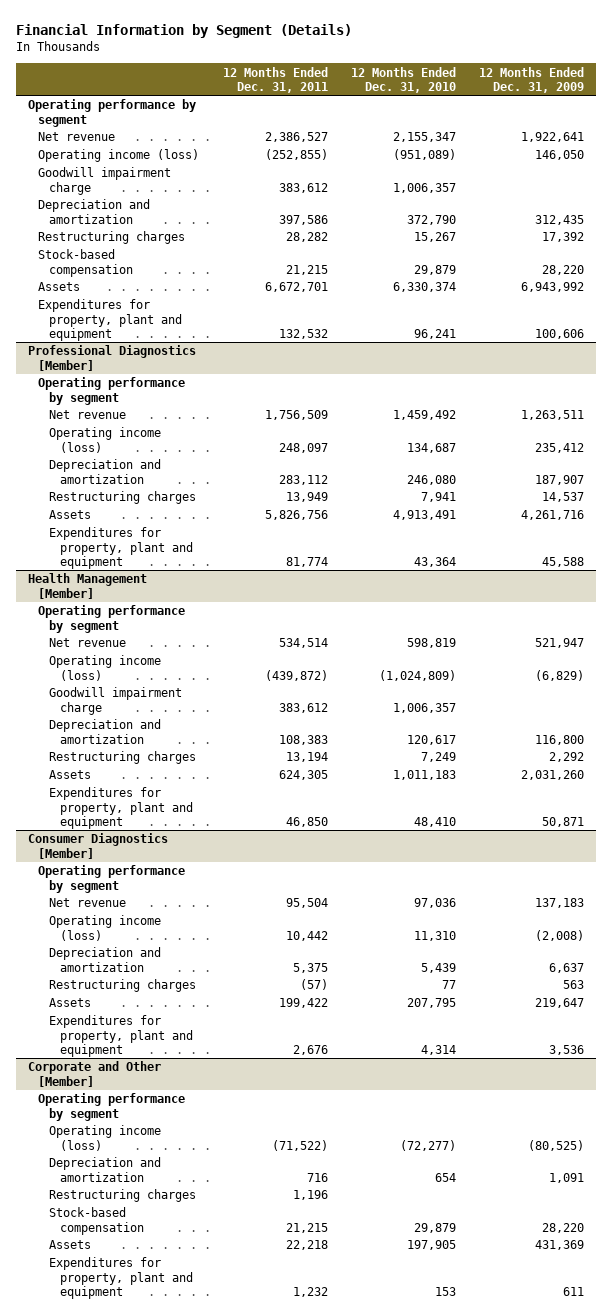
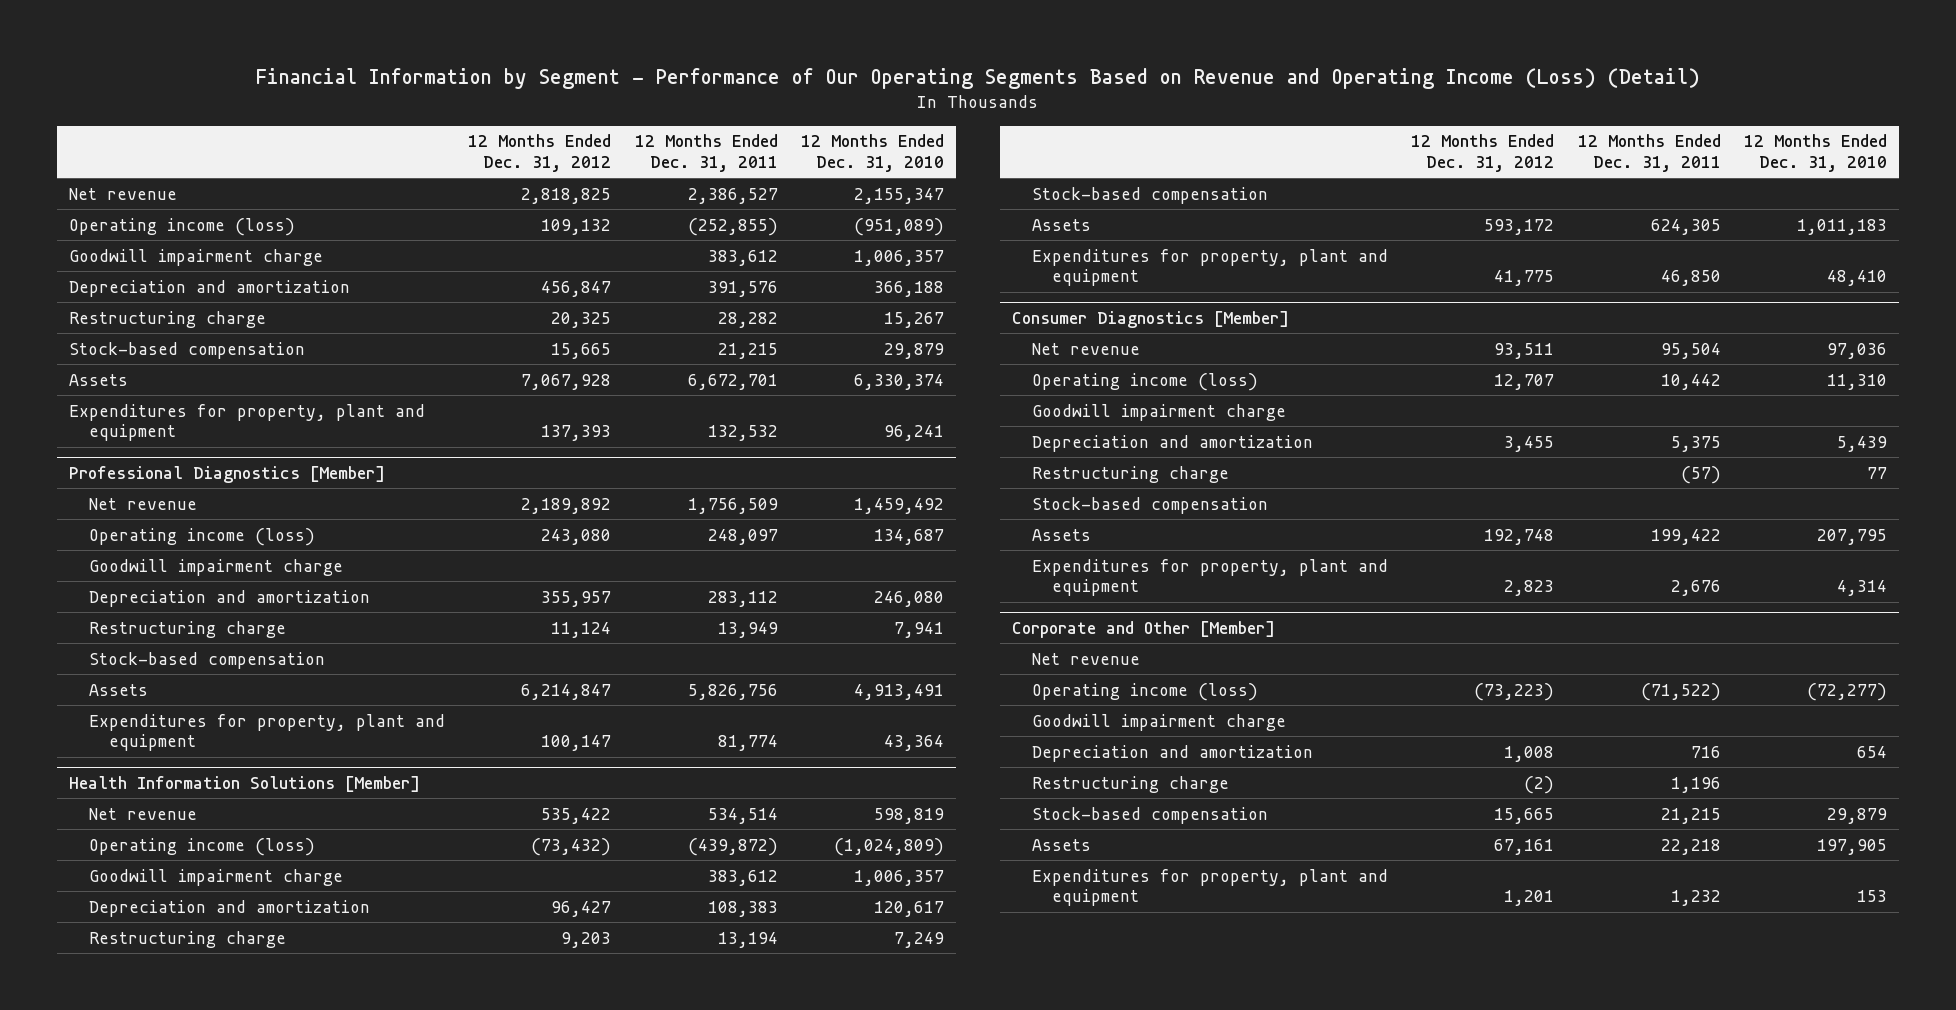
[16,23,353,38] Financial Information by Segment (Details) -> [255,68,1700,90] Financial Information by Segment - Performance of Our Operating Segments Based on Revenue and Operating Income (Loss) (Detail)
[479,66,585,93] 12 Months Ended Dec. 31, 2009 -> none
none -> [468,134,612,173] 12 Months Ended Dec. 31, 2012
[27,99,196,127] Operating performance by segment -> none
[278,214,328,225] 397,586 -> [707,280,778,297] 391,576
[407,214,457,225] 372,790 -> [874,280,945,297] 366,188
[38,231,186,245] Restructuring charges -> [68,310,266,328] Restructuring charge
[38,377,186,405] Operating performance by segment -> none
none -> [88,558,343,576] Goodwill impairment charge
[49,491,197,505] Restructuring charges -> [88,620,286,638] Restructuring charge
none -> [88,651,325,669] Stock-based compensation
[27,573,147,599] Health Management [Member] -> none
[38,605,186,633] Operating performance by segment -> none
none -> [68,775,420,792] Health Information Solutions [Member]
[49,751,197,765] Restructuring charges -> [88,930,286,948] Restructuring charge
none -> [1031,186,1268,204] Stock-based compensation
[38,865,186,893] Operating performance by segment -> none
none -> [1031,403,1286,421] Goodwill impairment charge
[49,979,197,993] Restructuring charges -> [1031,465,1229,483] Restructuring charge
none -> [1031,496,1268,514] Stock-based compensation
[38,1093,186,1121] Operating performance by segment -> none
none -> [1031,652,1140,665] Net revenue
none -> [1031,713,1286,731] Goodwill impairment charge
[49,1189,197,1203] Restructuring charges -> [1031,775,1229,793] Restructuring charge

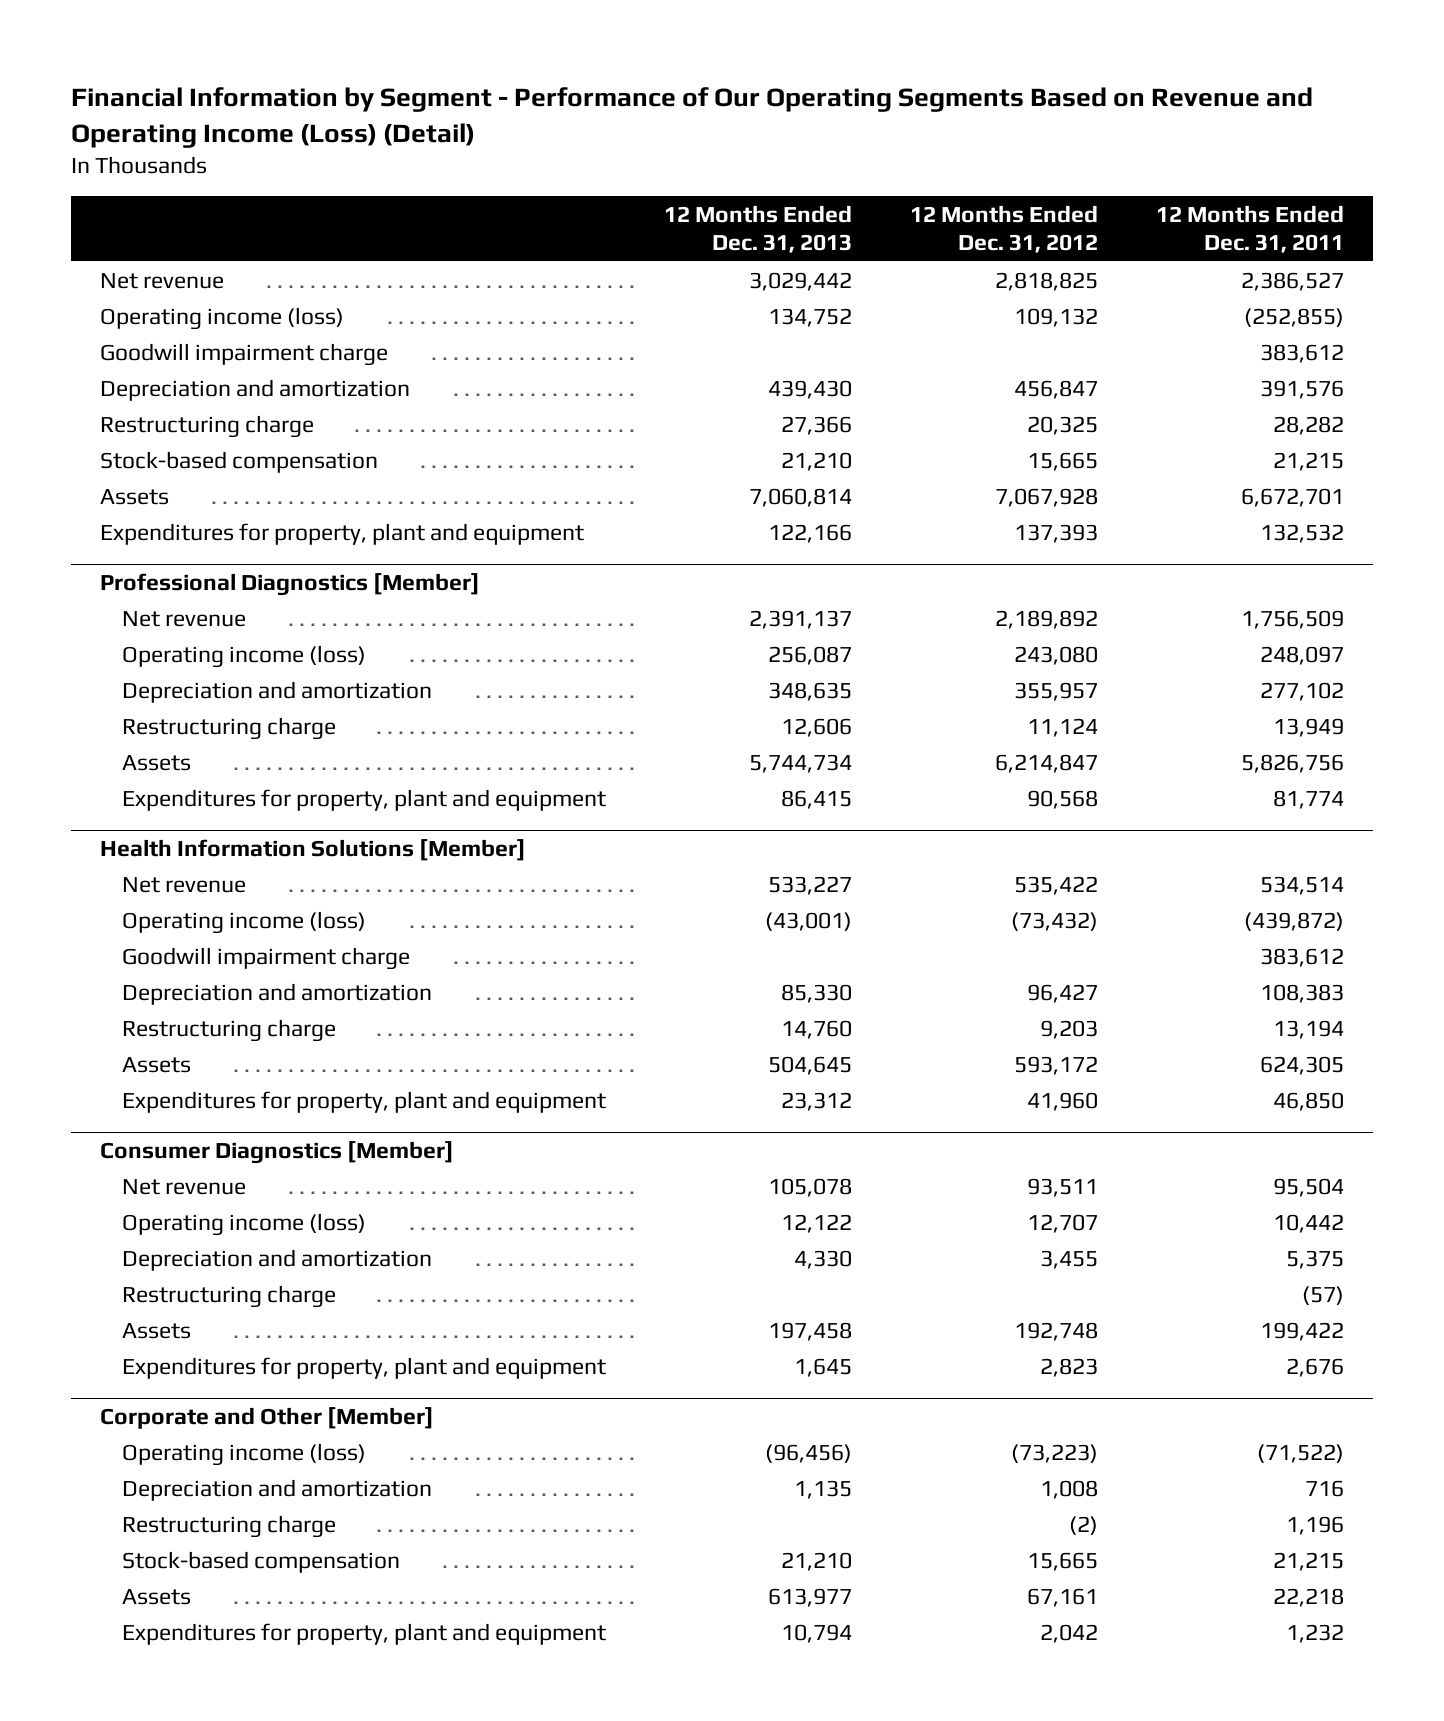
[801,134,945,173] 12 Months Ended Dec. 31, 2010 -> none
none -> [663,204,852,254] 12 Months Ended Dec. 31, 2013
[88,558,343,576] Goodwill impairment charge -> none
[707,590,778,607] 283,112 -> [1260,681,1345,701] 277,102
[88,651,325,669] Stock-based compensation -> none
[541,735,612,752] 100,147 -> [1027,789,1099,809] 90,568
[1031,186,1268,204] Stock-based compensation -> none
[1494,270,1555,287] 41,775 -> [1027,1091,1099,1111] 41,960
[1031,403,1286,421] Goodwill impairment charge -> none
[1031,496,1268,514] Stock-based compensation -> none
[1031,652,1140,665] Net revenue -> none
[1031,713,1286,731] Goodwill impairment charge -> none
[1504,890,1555,907] 1,201 -> [1040,1623,1099,1643] 2,042

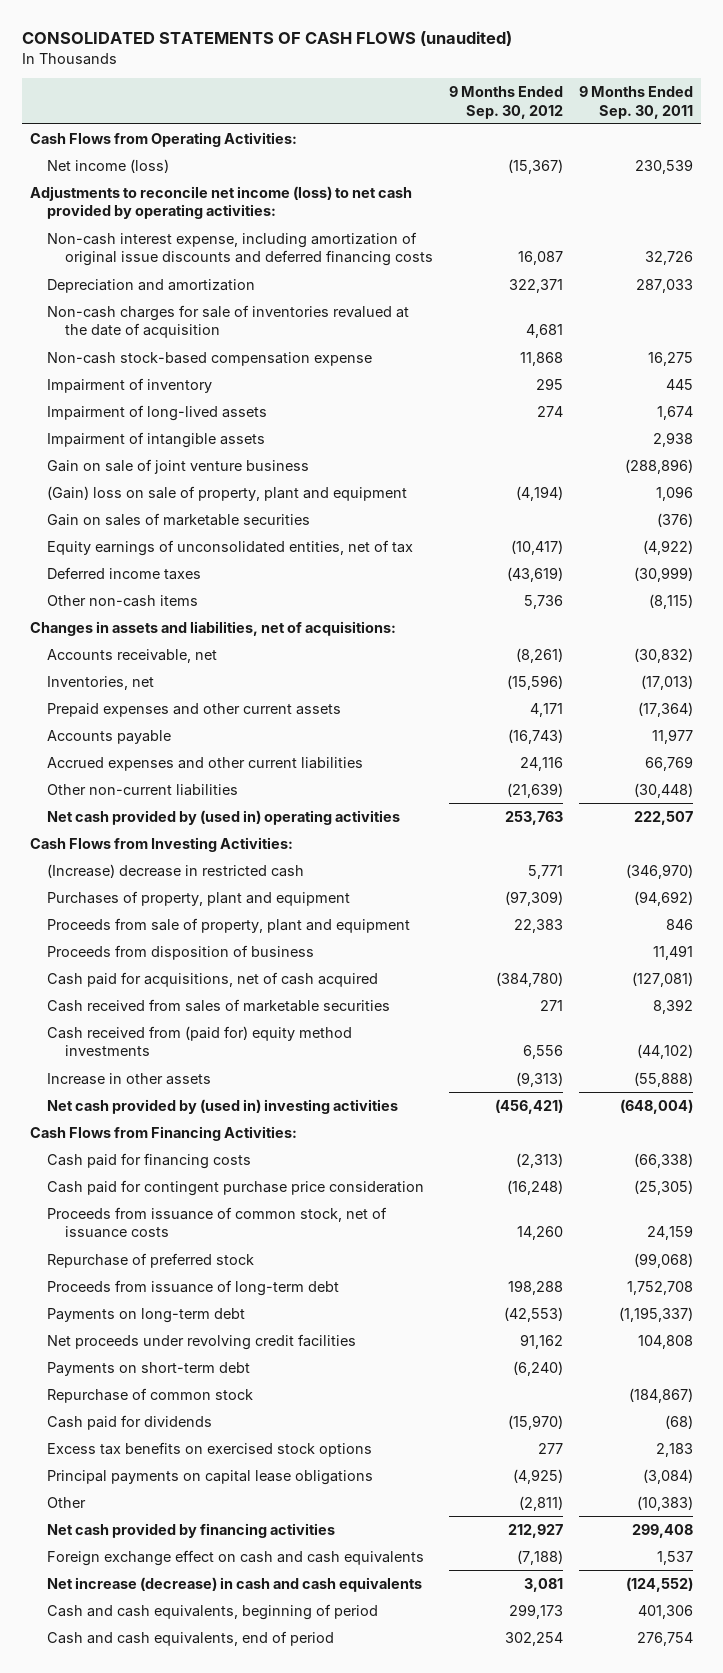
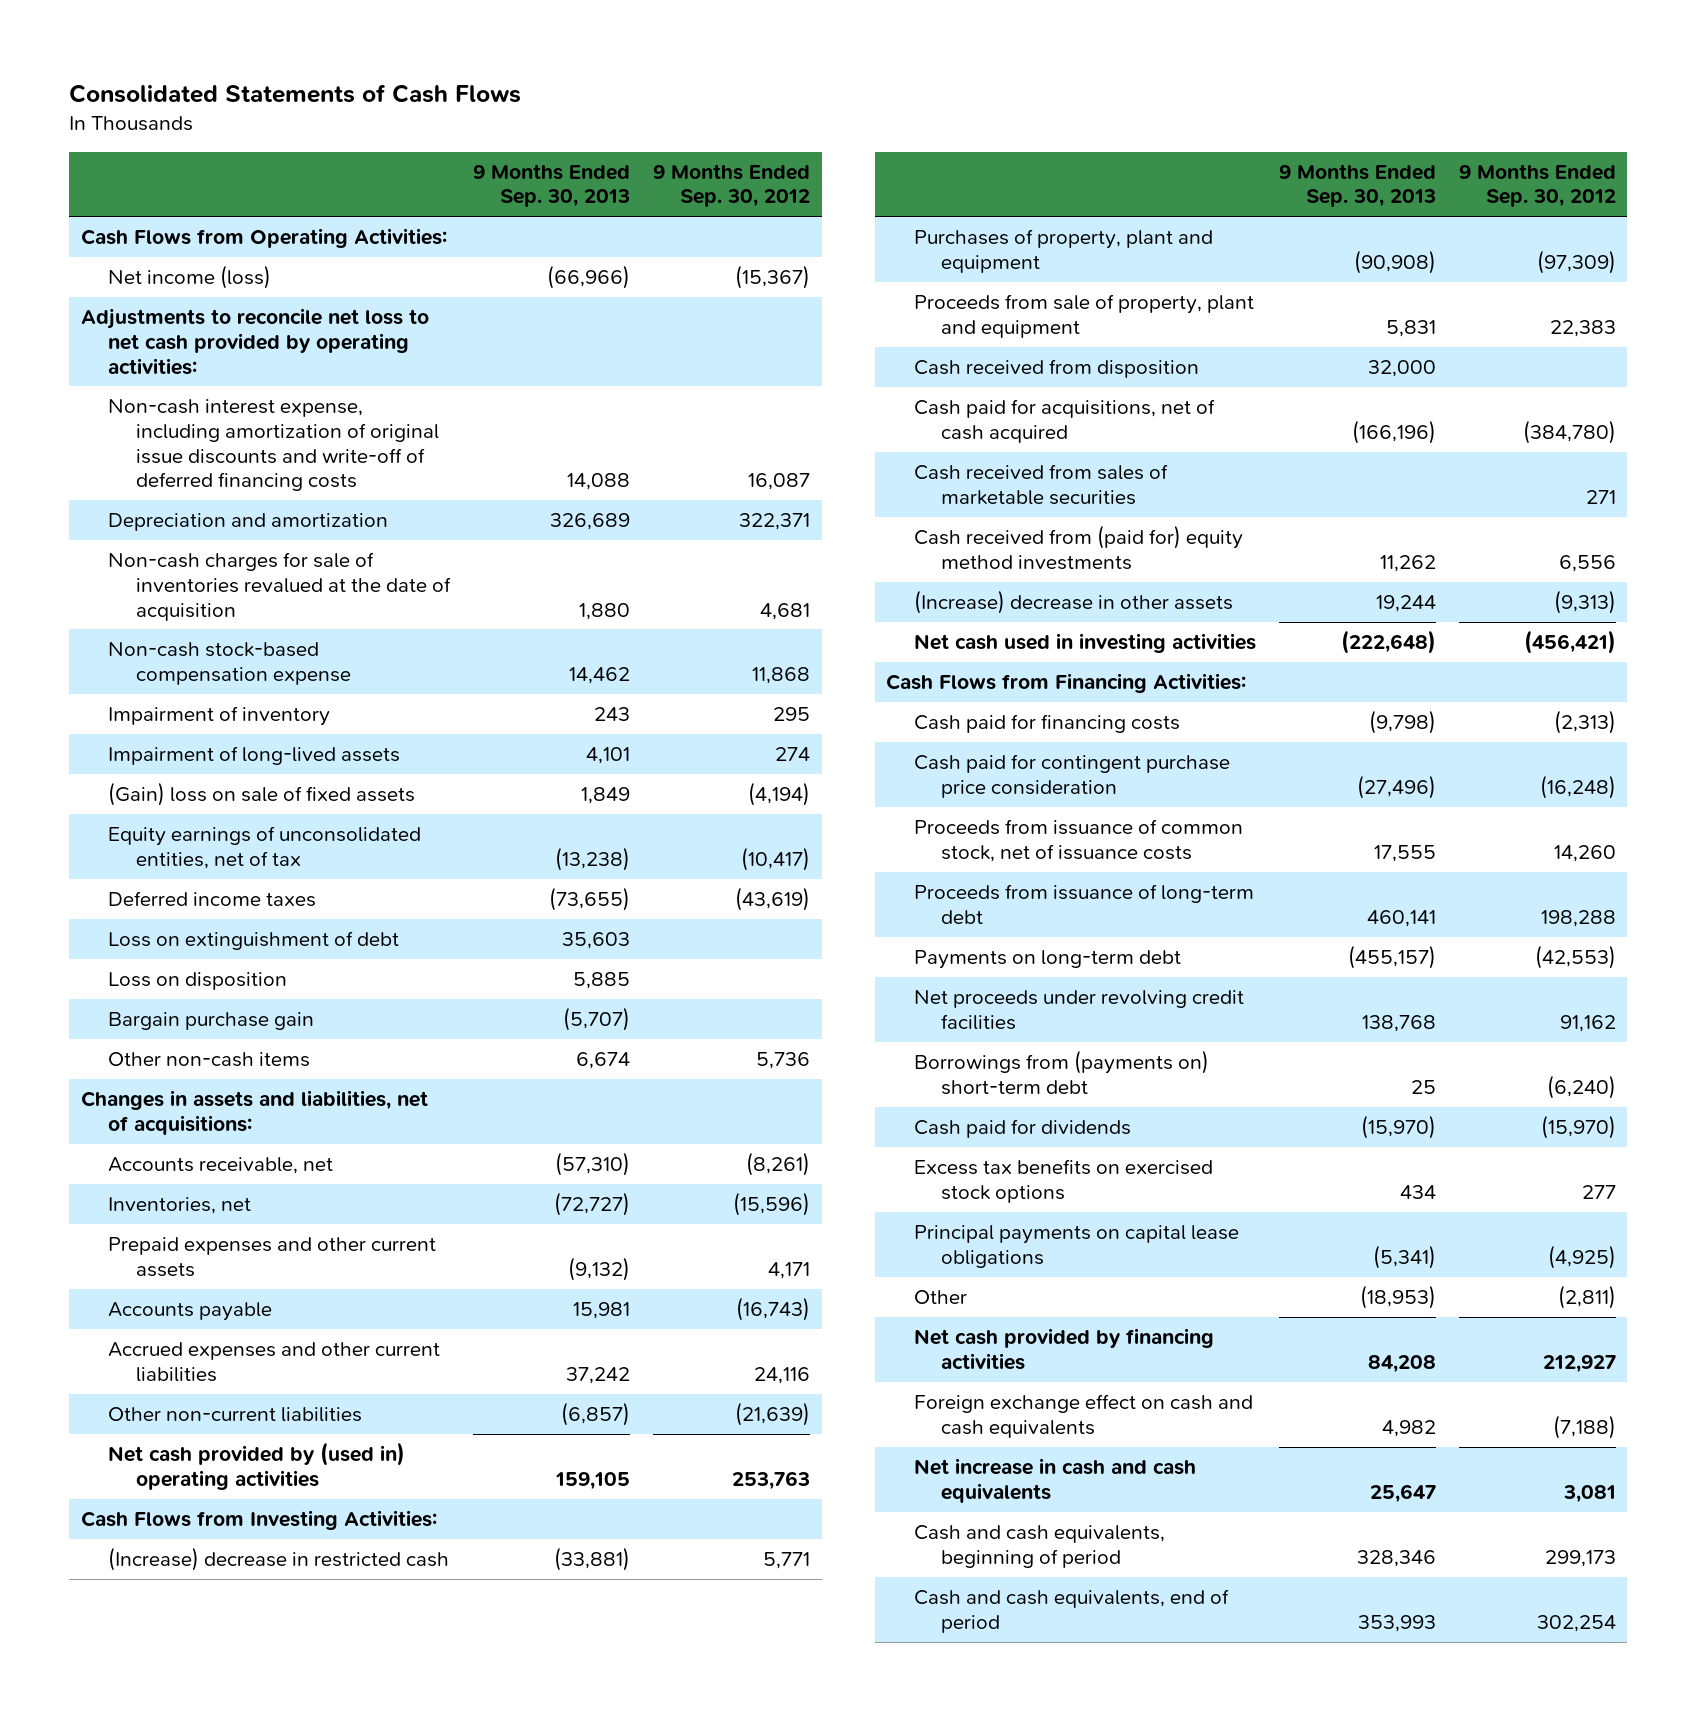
[21,31,512,47] CONSOLIDATED STATEMENTS OF CASH FLOWS (unaudited) -> [69,83,522,103] Consolidated Statements of Cash Flows
[578,86,693,119] 9 Months Ended Sep. 30, 2011 -> none
none -> [473,163,631,208] 9 Months Ended Sep. 30, 2013
[29,185,412,220] Adjustments to reconcile net income (loss) to net cash provided by operating activities: -> [80,308,429,375] Adjustments to reconcile net loss to net cash provided by operating activities:
[47,231,434,267] Non-cash interest expense, including amortization of original issue discounts and deferred financing costs -> [108,399,439,492] Non-cash interest expense, including amortization of original issue discounts and write-off of deferred financing costs
[47,431,266,448] Impairment of intangible assets -> none
[47,458,310,474] Gain on sale of joint venture business -> none
[47,512,311,526] Gain on sales of marketable securities -> none
[47,485,408,501] (Gain) loss on sale of property, plant and equipment -> [108,782,416,807] (Gain) loss on sale of fixed assets
none -> [108,931,400,951] Loss on extinguishment of debt
none -> [108,972,288,991] Loss on disposition
none -> [108,1012,315,1031] Bargain purchase gain
[47,944,315,960] Proceeds from disposition of business -> [913,359,1199,379] Cash received from disposition
[47,1072,212,1085] Increase in other assets -> [913,590,1233,615] (Increase) decrease in other assets
[47,1098,399,1114] Net cash provided by (used in) investing activities -> [913,633,1256,654] Net cash used in investing activities
[47,1252,255,1268] Repurchase of preferred stock -> none
[47,1387,254,1403] Repurchase of common stock -> none
[47,1361,251,1376] Payments on short-term debt -> [913,1050,1209,1095] Borrowings from (payments on) short-term debt
[47,1576,423,1592] Net increase (decrease) in cash and cash equivalents -> [913,1458,1196,1503] Net increase in cash and cash equivalents

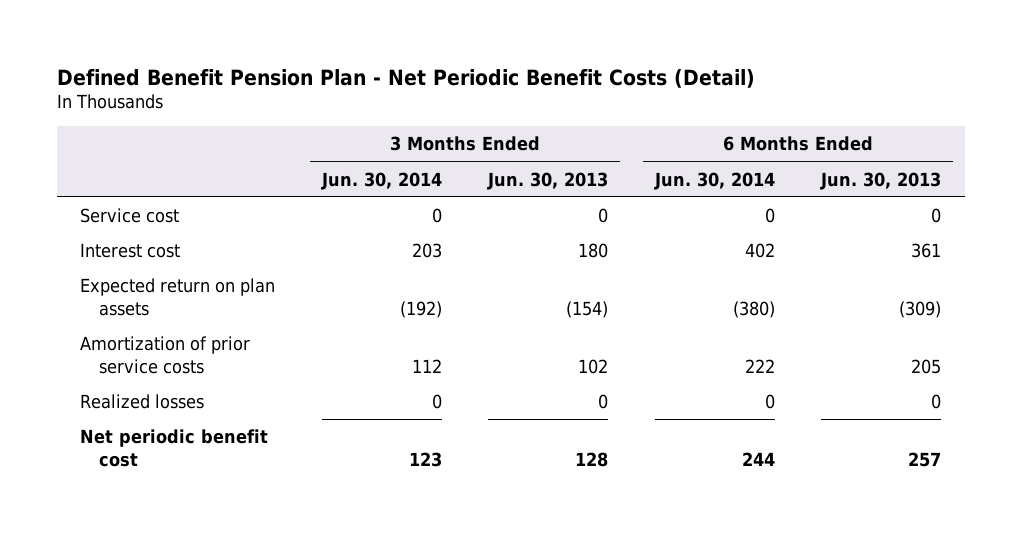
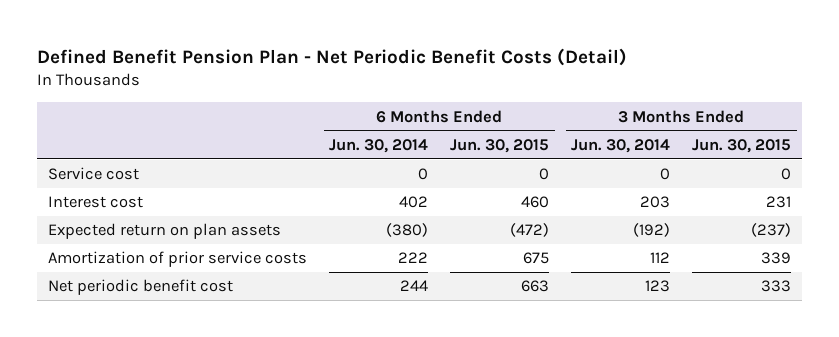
[487,171,609,190] Jun. 30, 2013 -> none
[820,171,942,190] Jun. 30, 2013 -> none
none -> [450,138,550,153] Jun. 30, 2015
none -> [692,138,792,153] Jun. 30, 2015
[80,394,205,410] Realized losses -> none

